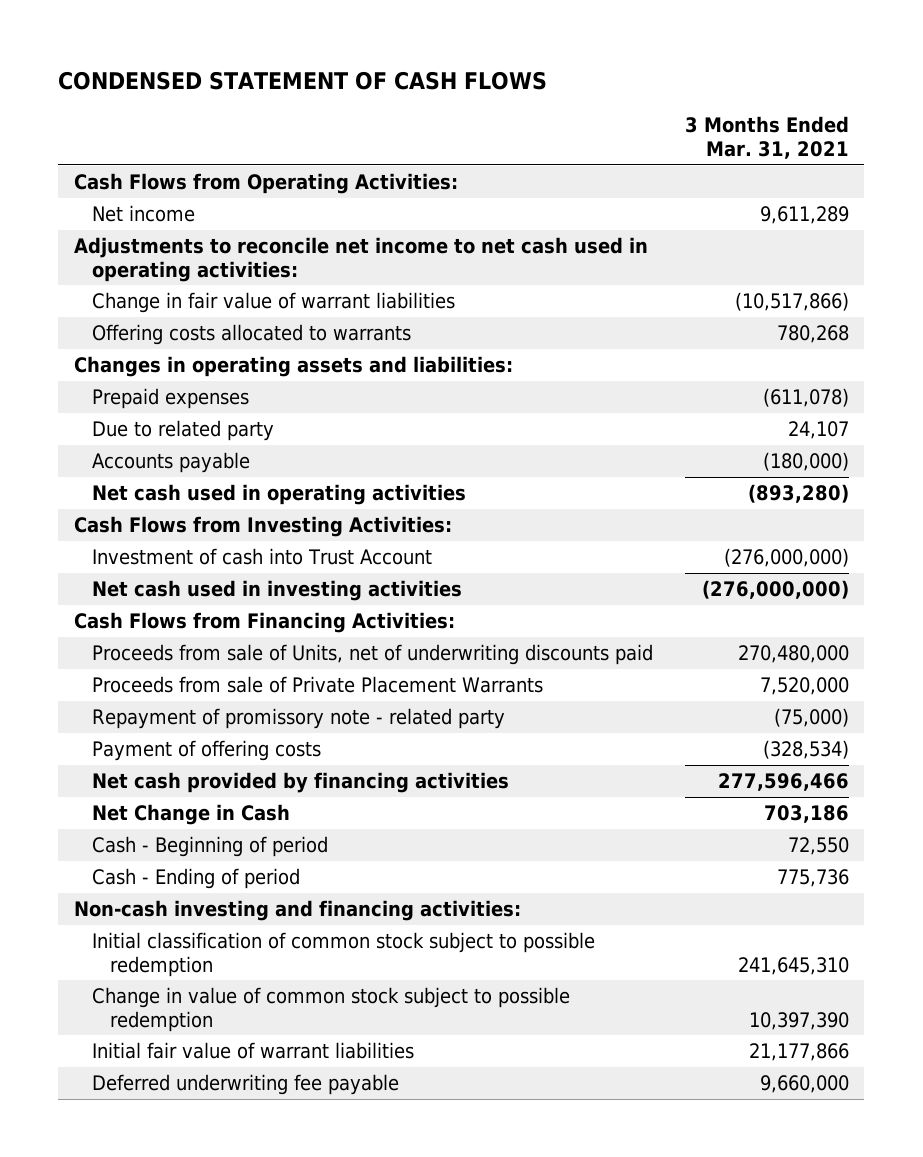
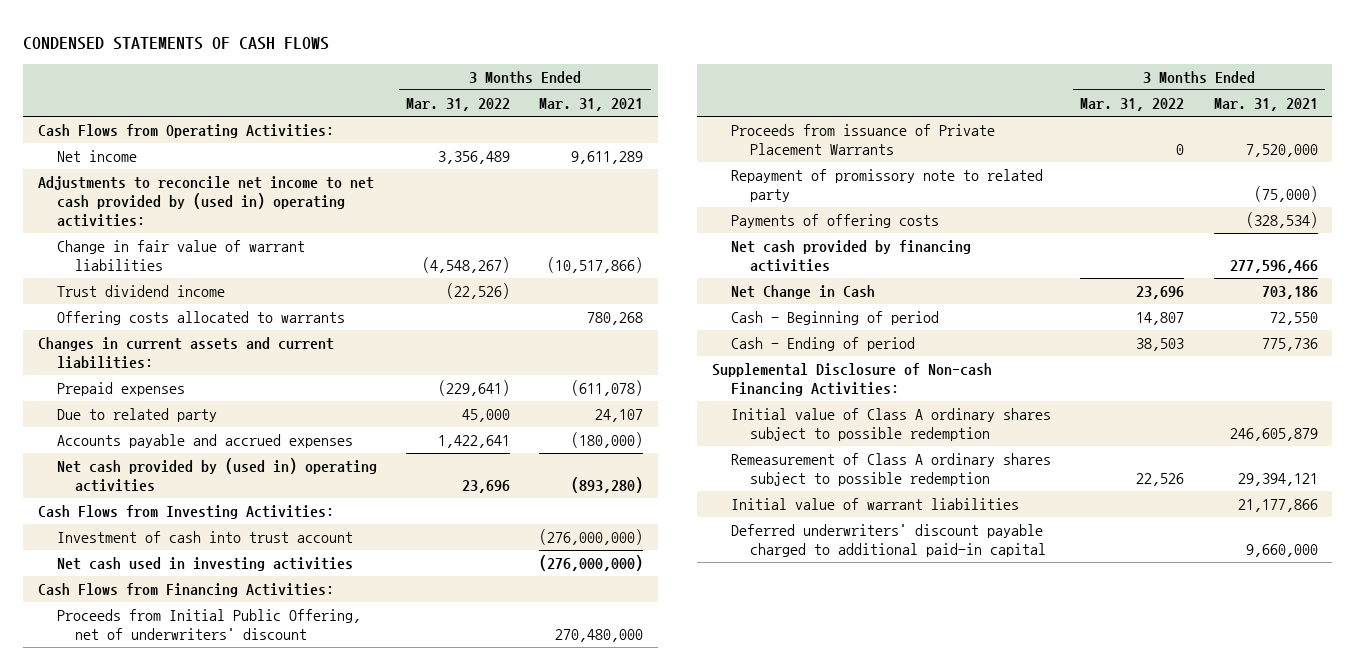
[58,71,548,91] CONDENSED STATEMENT OF CASH FLOWS -> [23,36,330,50] CONDENSED STATEMENTS OF CASH FLOWS
none -> [406,98,511,112] Mar. 31, 2022
[74,236,649,282] Adjustments to reconcile net income to net cash used in operating activities: -> [37,176,374,227] Adjustments to reconcile net income to net cash provided by (used in) operating activities:
none -> [56,285,225,298] Trust dividend income
[74,355,514,377] Changes in operating assets and liabilities: -> [37,337,334,370] Changes in current assets and current liabilities:
[92,451,251,473] Accounts payable -> none
none -> [56,434,353,449] Accounts payable and accrued expenses
[92,483,467,505] Net cash used in operating activities -> [56,458,377,493] Net cash provided by (used in) operating activities
[92,547,433,565] Investment of cash into Trust Account -> [56,531,353,544] Investment of cash into trust account
[92,643,654,665] Proceeds from sale of Units, net of underwriting discounts paid -> [56,609,361,641] Proceeds from Initial Public Offering, net of underwriters' discount
[92,675,544,693] Proceeds from sale of Private Placement Warrants -> [730,124,995,156] Proceeds from issuance of Private Placement Warrants
[92,707,506,729] Repayment of promissory note - related party -> [730,169,1043,203] Repayment of promissory note to related party
[92,739,322,761] Payment of offering costs -> [730,214,939,229] Payments of offering costs
[92,986,571,1032] Change in value of common stock subject to possible redemption -> none
[74,899,522,921] Non-cash investing and financing activities: -> [712,363,993,397] Supplemental Disclosure of Non-cash Financing Activities:
[92,931,596,977] Initial classification of common stock subject to possible redemption -> [730,408,1051,442] Initial value of Class A ordinary shares subject to possible redemption
[737,956,849,975] 241,645,310 -> [1229,428,1318,442] 246,605,879
none -> [730,453,1051,487] Remeasurement of Class A ordinary shares subject to possible redemption
[92,1041,415,1059] Initial fair value of warrant liabilities -> [730,498,1019,511] Initial value of warrant liabilities
[92,1073,400,1095] Deferred underwriting fee payable -> [730,524,1046,558] Deferred underwriters' discount payable charged to additional paid-in capital

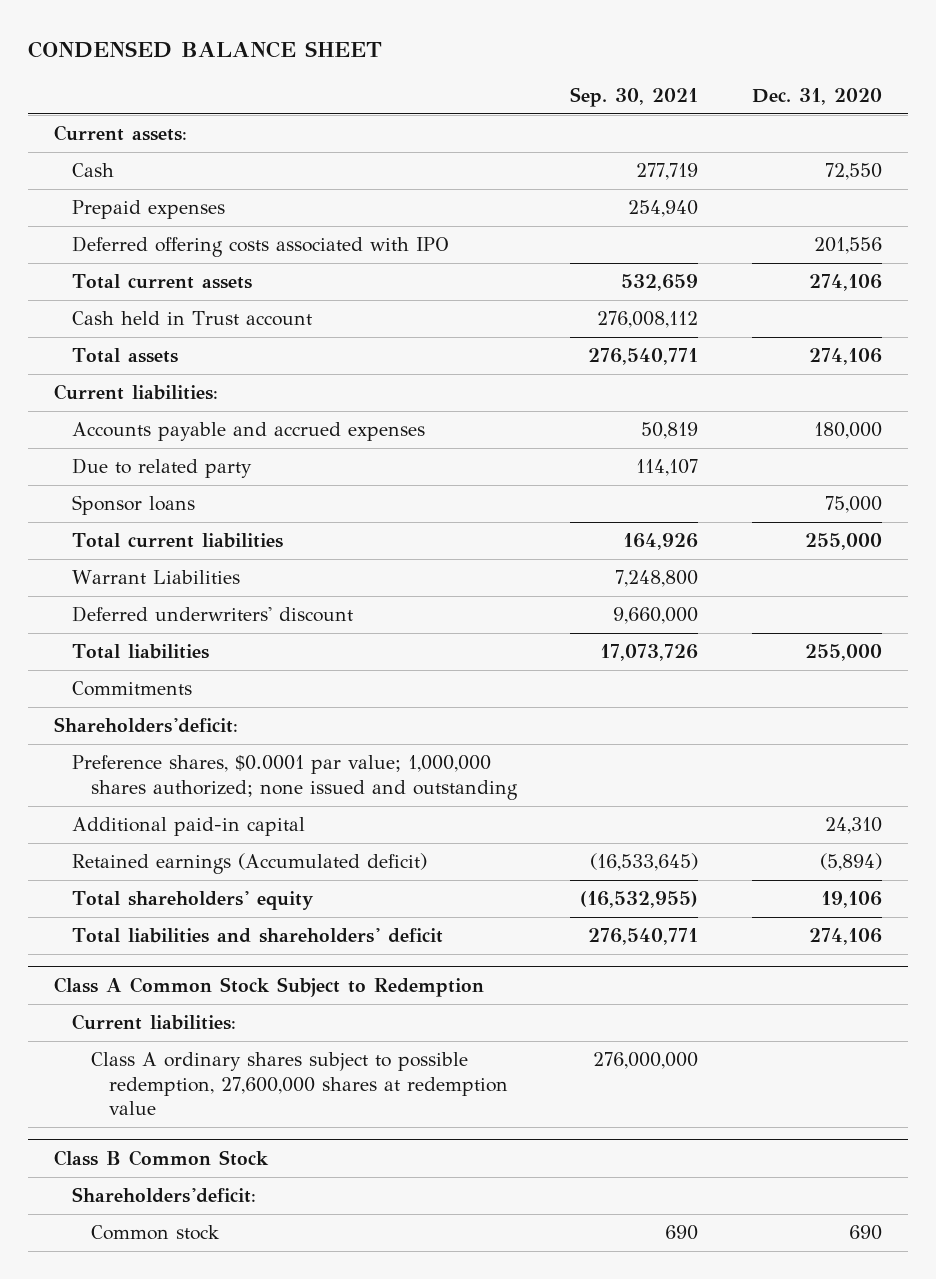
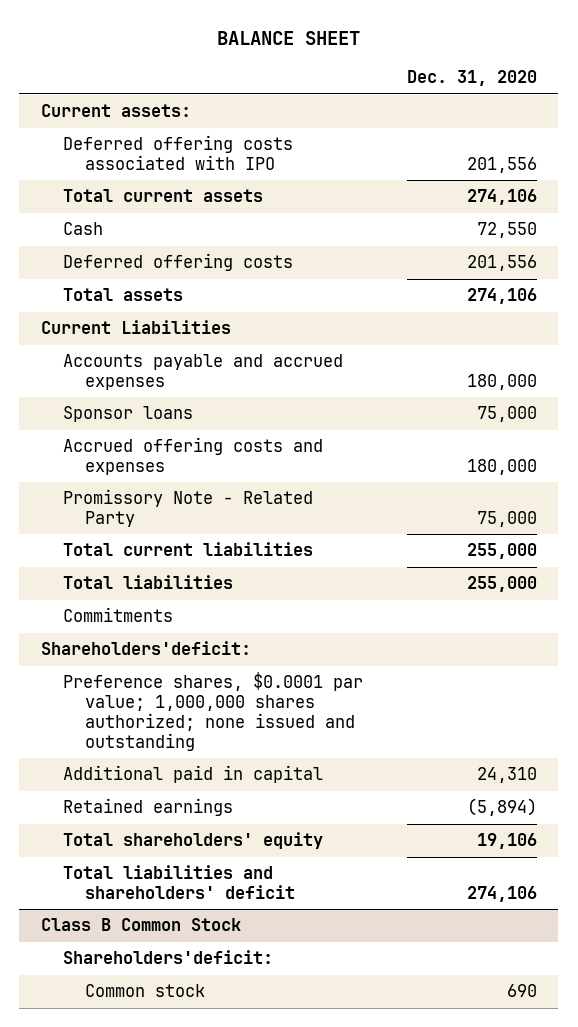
[27,41,382,59] CONDENSED BALANCE SHEET -> [216,30,360,45] BALANCE SHEET
[570,86,699,107] Sep. 30, 2021 -> none
[72,200,226,220] Prepaid expenses -> none
[72,311,313,327] Cash held in Trust account -> none
[72,163,115,178] Cash -> [62,222,103,236] Cash
none -> [62,253,293,272] Deferred offering costs
[54,384,219,401] Current liabilities: -> [40,320,231,335] Current Liabilities
[72,458,253,479] Due to related party -> none
none -> [62,437,323,476] Accrued offering costs and expenses
none -> [62,489,313,528] Promissory Note - Related Party
[72,570,241,585] Warrant Liabilities -> none
[72,606,354,623] Deferred underwriters' discount -> none
[72,817,306,837] Additional paid-in capital -> [62,765,323,784] Additional paid in capital
[72,853,428,875] Retained earnings (Accumulated deficit) -> [62,798,233,817] Retained earnings
[54,976,485,997] Class A Common Stock Subject to Redemption -> none
[72,1014,237,1031] Current liabilities: -> none
[90,1052,508,1116] Class A ordinary shares subject to possible redemption, 27,600,000 shares at redemption value -> none

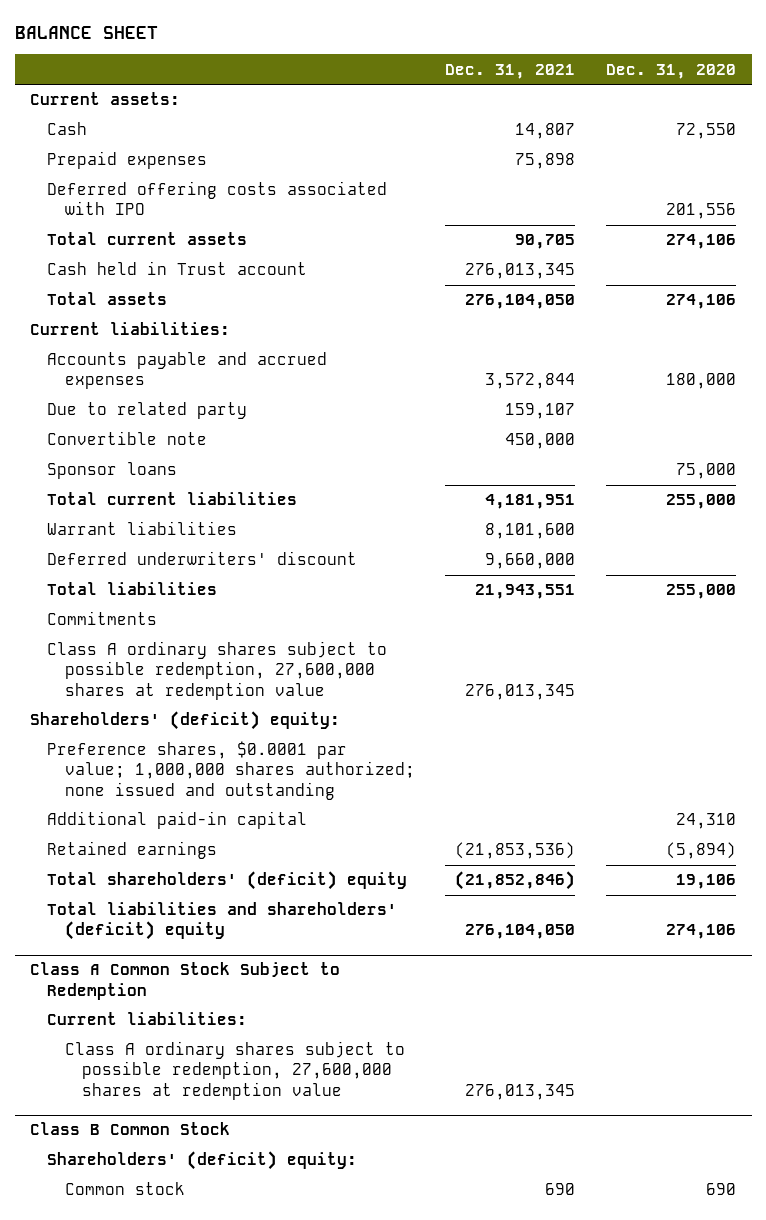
none -> [445,63,576,79] Dec. 31, 2021
[62,222,103,236] Cash -> [47,122,88,136] Cash
none -> [47,151,208,170] Prepaid expenses
[62,253,293,272] Deferred offering costs -> none
none -> [47,261,308,276] Cash held in Trust account
[40,320,231,335] Current Liabilities -> [30,322,231,336] Current liabilities:
none -> [47,402,248,420] Due to related party
none -> [47,431,208,446] Convertible note
[62,437,323,476] Accrued offering costs and expenses -> none
[62,489,313,528] Promissory Note - Related Party -> none
none -> [47,521,238,536] Warrant liabilities
none -> [47,551,358,566] Deferred underwriters' discount
none -> [47,641,388,700] Class A ordinary shares subject to possible redemption, 27,600,000 shares at redemption value
[40,641,251,656] Shareholders'deficit: -> [30,711,341,731] Shareholders' (deficit) equity:
[62,765,323,784] Additional paid in capital -> [47,811,308,830] Additional paid-in capital
[62,832,323,850] Total shareholders' equity -> [47,871,408,891] Total shareholders' (deficit) equity
[62,865,295,900] Total liabilities and shareholders' deficit -> [47,902,398,941] Total liabilities and shareholders' (deficit) equity
none -> [30,962,341,1000] Class A Common Stock Subject to Redemption
none -> [47,1012,248,1026] Current liabilities:
none -> [64,1041,405,1100] Class A ordinary shares subject to possible redemption, 27,600,000 shares at redemption value
[62,950,273,965] Shareholders'deficit: -> [47,1151,358,1171] Shareholders' (deficit) equity:

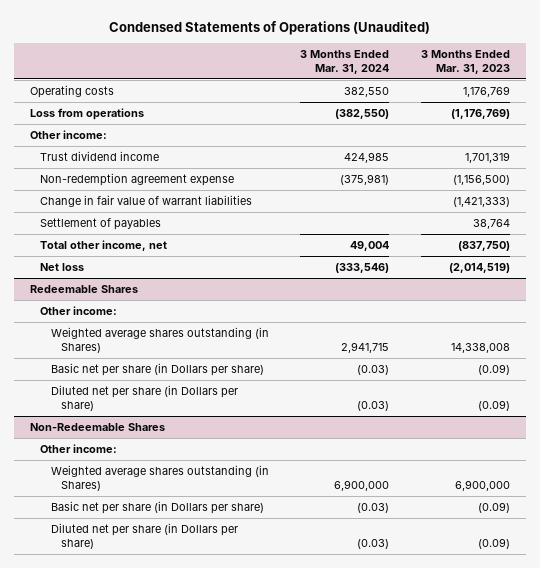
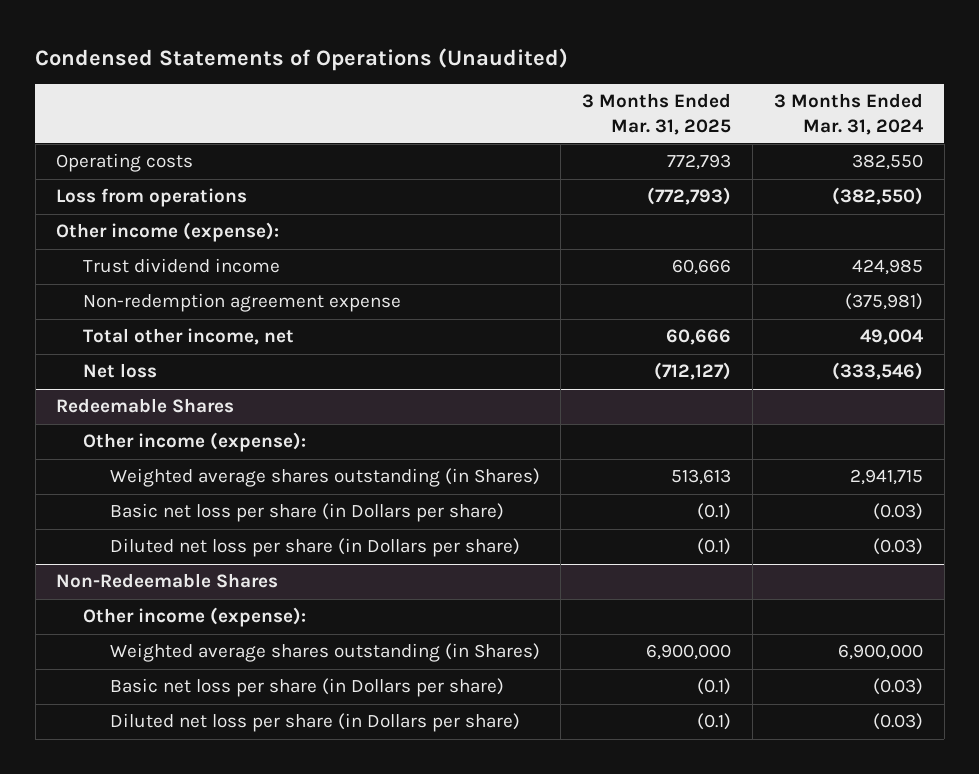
[420,49,510,74] 3 Months Ended Mar. 31, 2023 -> none
none -> [582,93,732,135] 3 Months Ended Mar. 31, 2025
[30,129,108,139] Other income: -> [56,222,280,243] Other income (expense):
[40,194,253,207] Change in fair value of warrant liabilities -> none
[40,217,162,230] Settlement of payables -> none
[40,305,118,315] Other income: -> [82,432,306,453] Other income (expense):
[50,362,264,376] Basic net per share (in Dollars per share) -> [109,503,504,523] Basic net loss per share (in Dollars per share)
[50,384,238,412] Diluted net per share (in Dollars per share) -> [109,538,520,558] Diluted net loss per share (in Dollars per share)
[40,443,118,453] Other income: -> [82,607,306,628] Other income (expense):
[50,500,264,514] Basic net per share (in Dollars per share) -> [109,678,504,698] Basic net loss per share (in Dollars per share)
[50,522,238,550] Diluted net per share (in Dollars per share) -> [109,713,520,733] Diluted net loss per share (in Dollars per share)

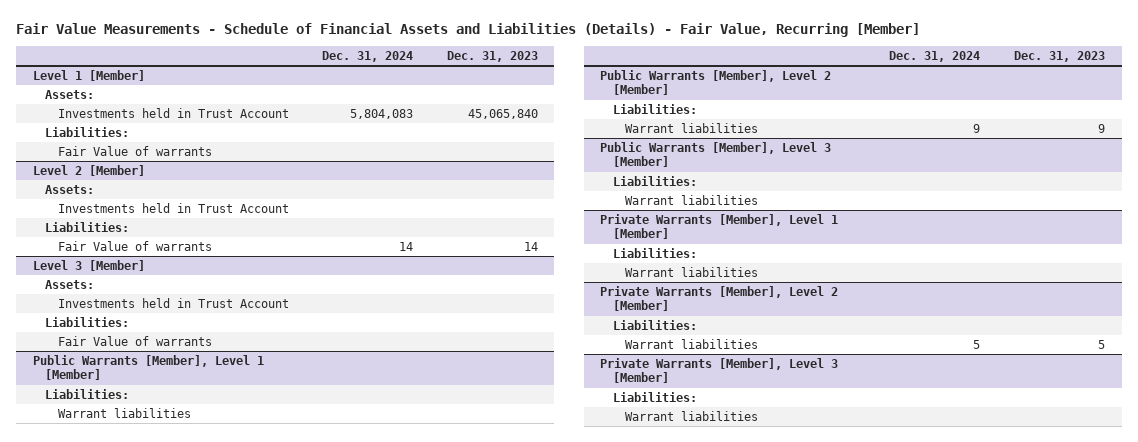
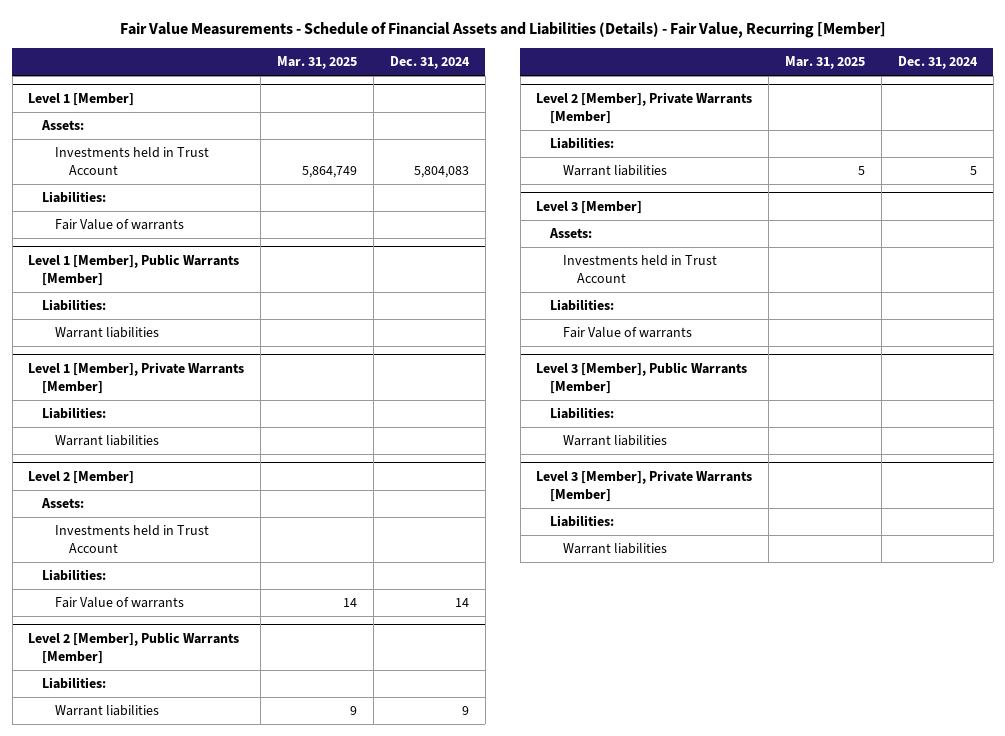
[446,50,538,62] Dec. 31, 2023 -> none
none -> [277,56,358,70] Mar. 31, 2025
none -> [28,254,240,287] Level 1 [Member], Public Warrants [Member]
none -> [41,299,106,312] Liabilities:
none -> [55,327,160,339] Warrant liabilities
none -> [28,362,245,395] Level 1 [Member], Private Warrants [Member]
none -> [41,407,106,420] Liabilities:
none -> [55,435,160,447] Warrant liabilities
none -> [28,632,240,665] Level 2 [Member], Public Warrants [Member]
none -> [41,677,106,690] Liabilities:
none -> [55,705,160,717] Warrant liabilities
none -> [536,92,753,125] Level 2 [Member], Private Warrants [Member]
none -> [549,137,614,150] Liabilities:
none -> [563,165,668,177] Warrant liabilities
[32,354,264,381] Public Warrants [Member], Level 1 [Member] -> none
[45,388,130,399] Liabilities: -> none
[57,407,191,418] Warrant liabilities -> none
[600,69,832,96] Public Warrants [Member], Level 2 [Member] -> none
[612,103,697,114] Liabilities: -> none
[624,122,758,133] Warrant liabilities -> none
[612,175,697,186] Liabilities: -> none
[624,194,758,205] Warrant liabilities -> none
[600,213,839,240] Private Warrants [Member], Level 1 [Member] -> none
[600,141,832,168] Public Warrants [Member], Level 3 [Member] -> [536,362,748,395] Level 3 [Member], Public Warrants [Member]
[600,285,839,312] Private Warrants [Member], Level 2 [Member] -> none
[612,319,697,330] Liabilities: -> none
[624,338,758,349] Warrant liabilities -> none
[600,357,839,384] Private Warrants [Member], Level 3 [Member] -> [536,470,753,503] Level 3 [Member], Private Warrants [Member]

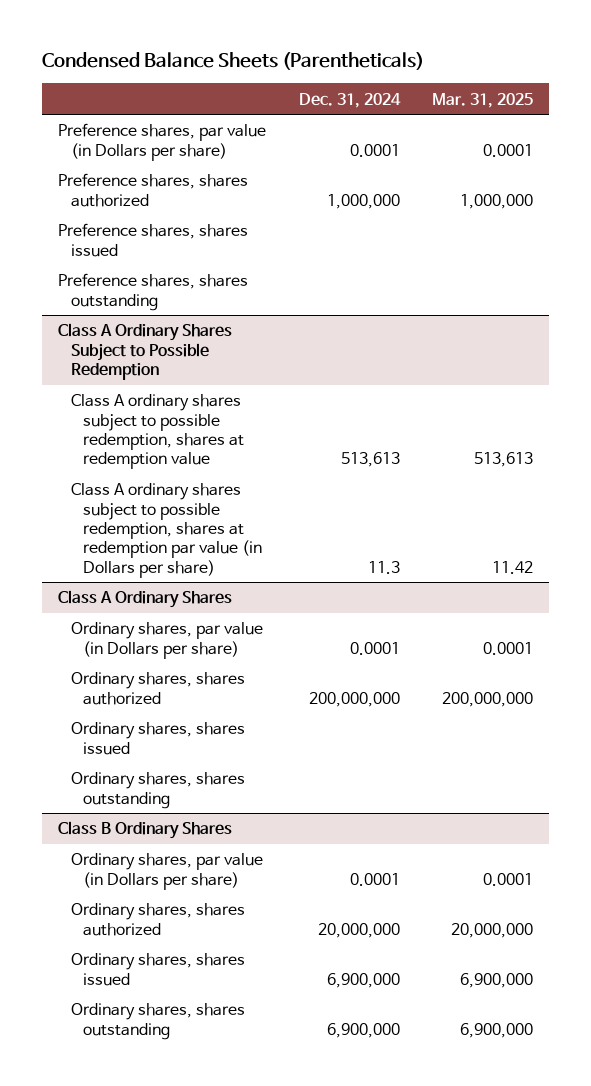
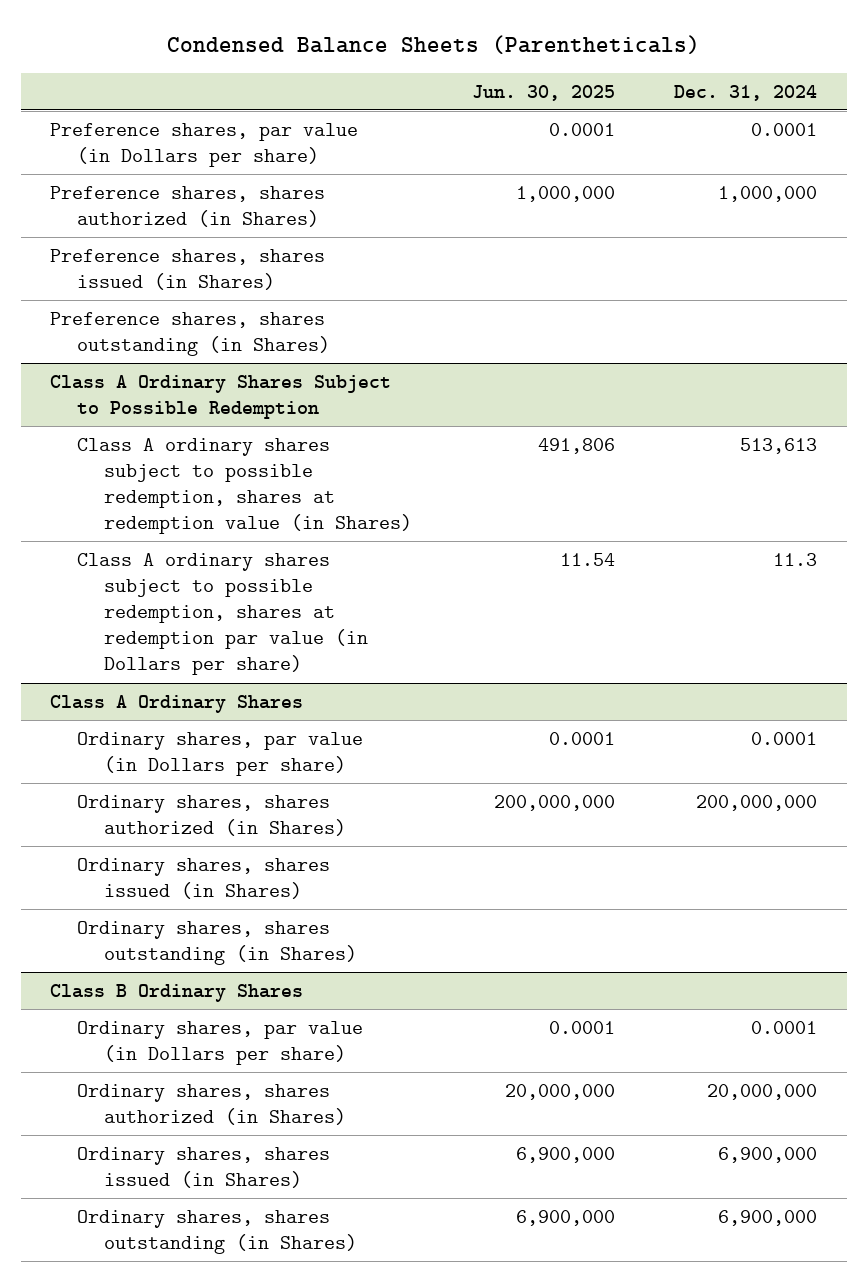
[432,92,534,108] Mar. 31, 2025 -> none
none -> [471,84,615,101] Jun. 30, 2025
[58,173,249,207] Preference shares, shares authorized -> [50,185,326,227] Preference shares, shares authorized (in Shares)
[58,223,249,257] Preference shares, shares issued -> [50,248,326,290] Preference shares, shares issued (in Shares)
[58,273,249,311] Preference shares, shares outstanding -> [50,311,331,356] Preference shares, shares outstanding (in Shares)
[70,394,245,470] Class A ordinary shares subject to possible redemption, shares at redemption value -> [77,437,413,535] Class A ordinary shares subject to possible redemption, shares at redemption value (in Shares)
[70,672,245,705] Ordinary shares, shares authorized -> [77,794,347,836] Ordinary shares, shares authorized (in Shares)
[70,722,245,755] Ordinary shares, shares issued -> [77,857,331,899] Ordinary shares, shares issued (in Shares)
[70,772,245,809] Ordinary shares, shares outstanding -> [77,920,358,965] Ordinary shares, shares outstanding (in Shares)
[70,903,245,936] Ordinary shares, shares authorized -> [77,1083,347,1125] Ordinary shares, shares authorized (in Shares)
[70,953,245,986] Ordinary shares, shares issued -> [77,1146,331,1188] Ordinary shares, shares issued (in Shares)
[70,1003,245,1040] Ordinary shares, shares outstanding -> [77,1209,358,1254] Ordinary shares, shares outstanding (in Shares)

